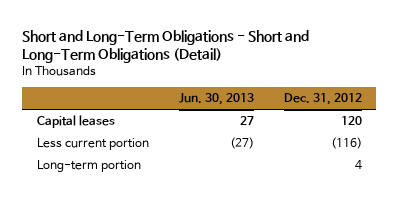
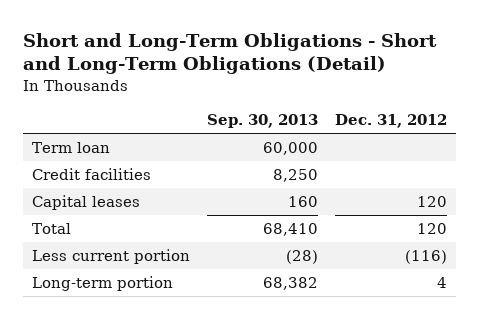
[178,93,254,106] Jun. 30, 2013 -> none
none -> [206,114,318,129] Sep. 30, 2013
none -> [31,141,110,153] Term loan
none -> [31,167,151,180] Credit facilities
none -> [31,222,71,234] Total

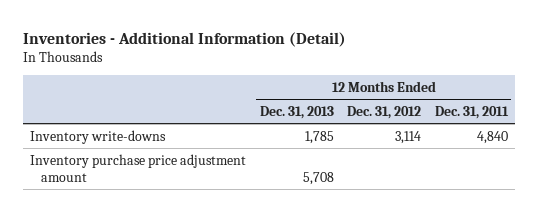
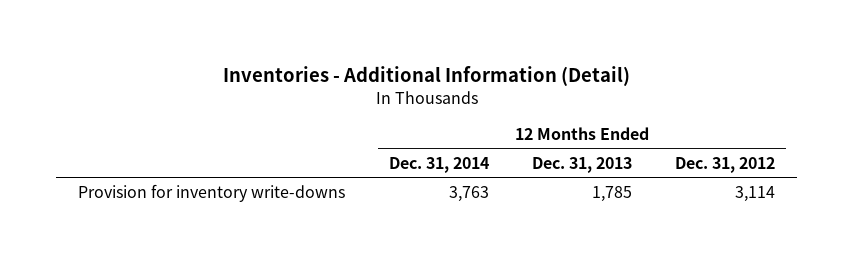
[434,105,509,119] Dec. 31, 2011 -> none
none -> [388,156,489,173] Dec. 31, 2014
[30,153,247,182] Inventory purchase price adjustment amount -> none
[30,129,167,144] Inventory write-downs -> [78,184,346,203] Provision for inventory write-downs

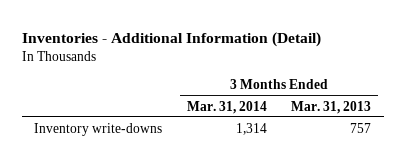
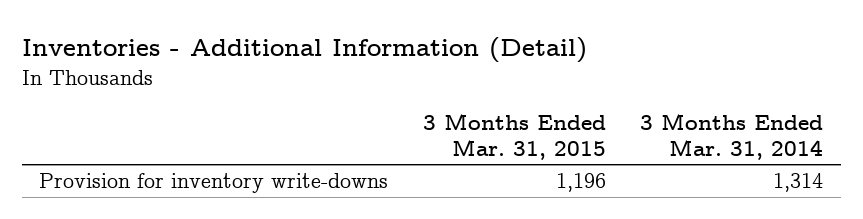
[291,100,372,114] Mar. 31, 2013 -> none
none -> [422,113,606,161] 3 Months Ended Mar. 31, 2015
[33,123,162,137] Inventory write-downs -> [39,173,389,194] Provision for inventory write-downs

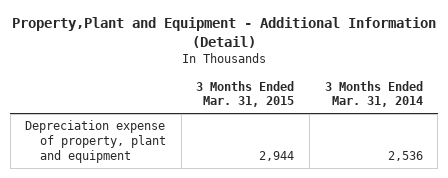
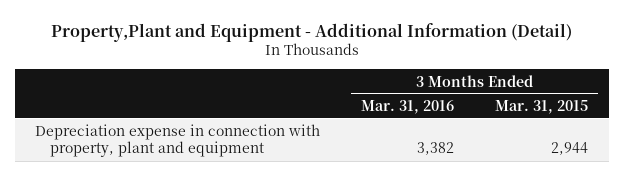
[324,80,423,108] 3 Months Ended Mar. 31, 2014 -> none
none -> [361,99,455,114] Mar. 31, 2016
[25,120,166,164] Depreciation expense of property, plant and equipment -> [35,124,321,158] Depreciation expense in connection with property, plant and equipment

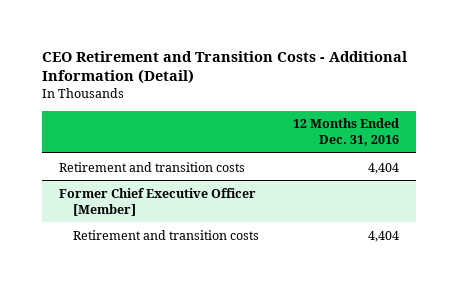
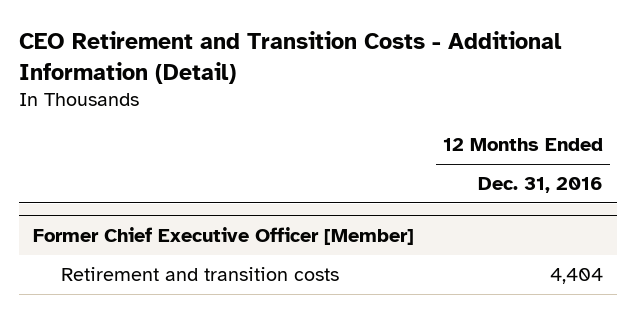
[59,161,246,172] Retirement and transition costs -> none

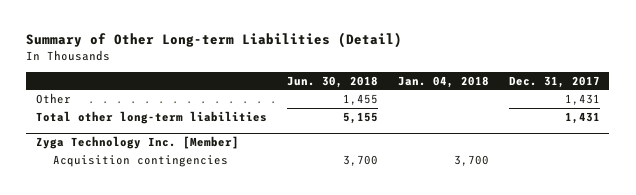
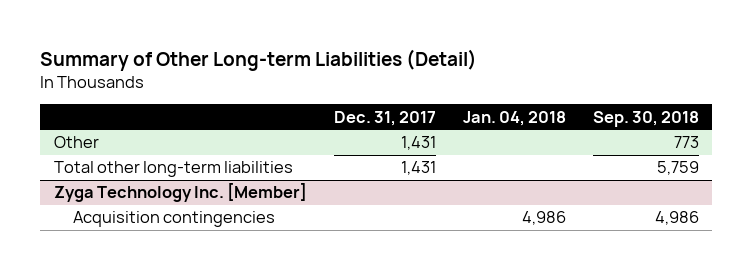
[286,75,378,88] Jun. 30, 2018 -> none
none -> [592,110,699,127] Sep. 30, 2018
[453,155,489,167] 3,700 -> [521,211,566,226] 4,986

